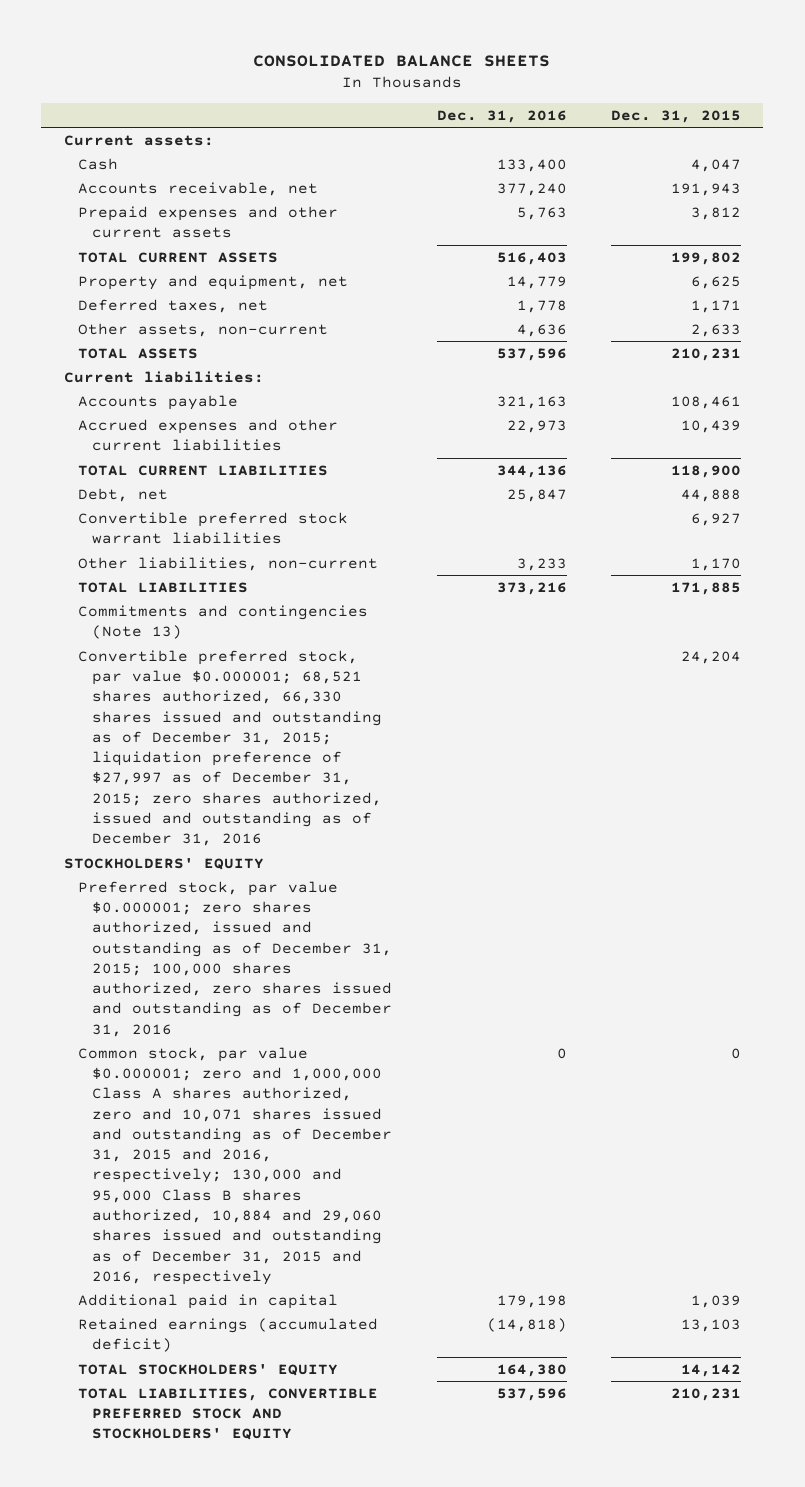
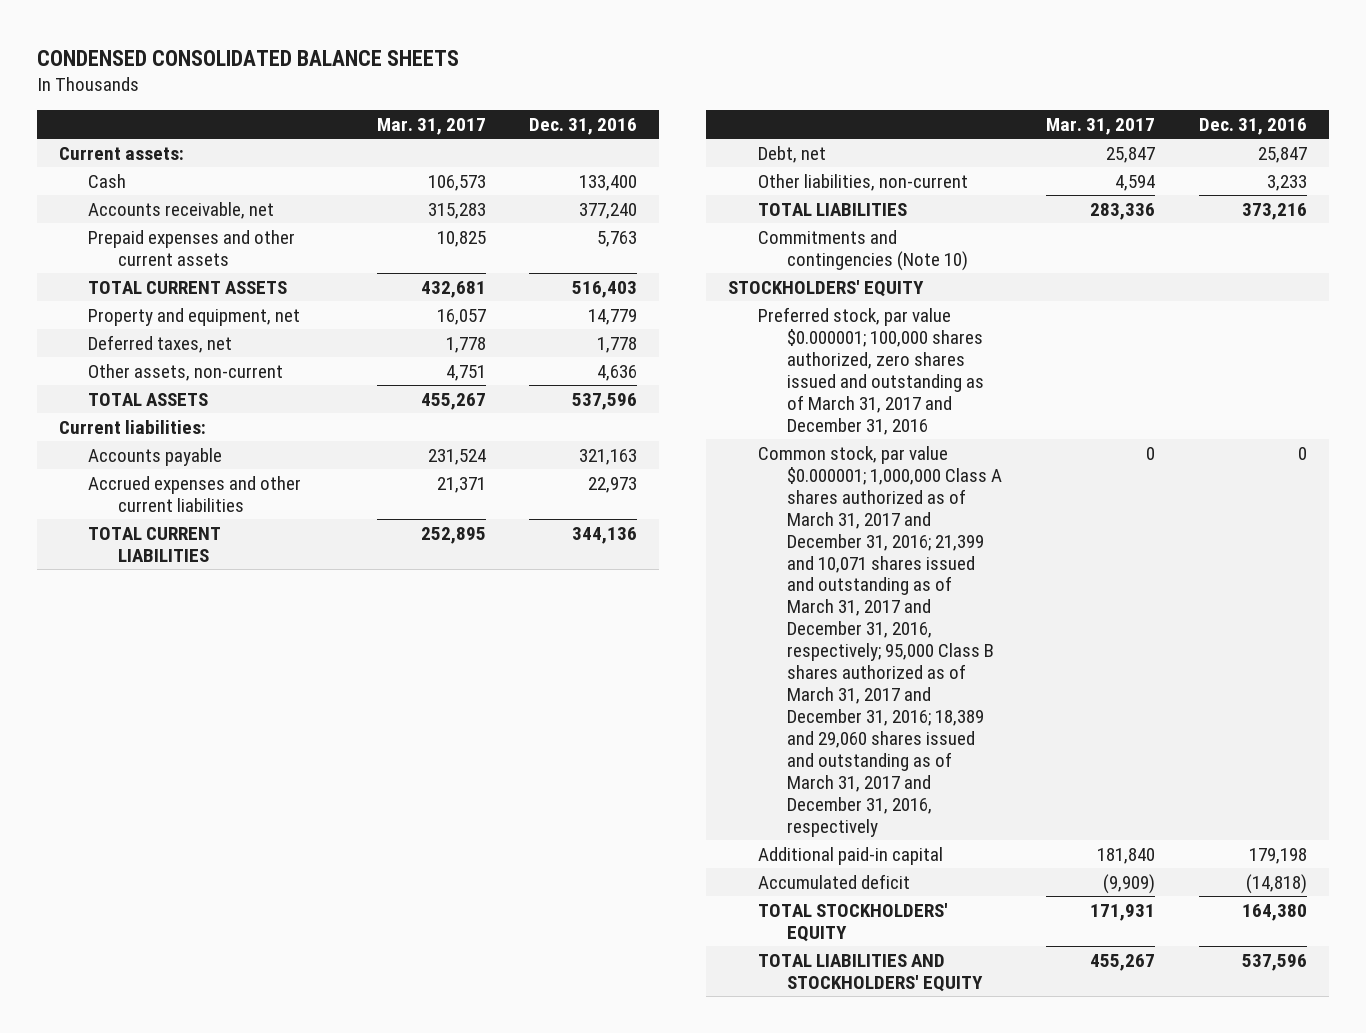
[253,54,551,67] CONSOLIDATED BALANCE SHEETS -> [36,49,459,66] CONDENSED CONSOLIDATED BALANCE SHEETS
[611,109,742,123] Dec. 31, 2015 -> none
none -> [376,117,486,135] Mar. 31, 2017
[77,511,348,545] Convertible preferred stock warrant liabilities -> none
[77,649,382,847] Convertible preferred stock, par value $0.000001; 68,521 shares authorized, 66,330 shares issued and outstanding as of December 31, 2015; liquidation preference of $27,997 as of December 31, 2015; zero shares authorized, issued and outstanding as of December 31, 2016 -> none
[77,604,368,640] Commitments and contingencies (Note 13) -> [757,229,969,271] Commitments and contingencies (Note 10)
[77,880,392,1037] Preferred stock, par value $0.000001; zero shares authorized, issued and outstanding as of December 31, 2015; 100,000 shares authorized, zero shares issued and outstanding as of December 31, 2016 -> [757,306,985,435] Preferred stock, par value $0.000001; 100,000 shares authorized, zero shares issued and outstanding as of March 31, 2017 and December 31, 2016
[77,1046,392,1285] Common stock, par value $0.000001; zero and 1,000,000 Class A shares authorized, zero and 10,071 shares issued and outstanding as of December 31, 2015 and 2016, respectively; 130,000 and 95,000 Class B shares authorized, 10,884 and 29,060 shares issued and outstanding as of December 31, 2015 and 2016, respectively -> [757,445,1003,837] Common stock, par value $0.000001; 1,000,000 Class A shares authorized as of March 31, 2017 and December 31, 2016; 21,399 and 10,071 shares issued and outstanding as of March 31, 2017 and December 31, 2016, respectively; 95,000 Class B shares authorized as of March 31, 2017 and December 31, 2016; 18,389 and 29,060 shares issued and outstanding as of March 31, 2017 and December 31, 2016, respectively
[77,1293,338,1309] Additional paid in capital -> [757,846,943,865] Additional paid-in capital
[77,1317,378,1353] Retained earnings (accumulated deficit) -> [757,873,910,889] Accumulated deficit
[77,1387,378,1441] TOTAL LIABILITIES, CONVERTIBLE PREFERRED STOCK AND STOCKHOLDERS' EQUITY -> [757,953,984,992] TOTAL LIABILITIES AND STOCKHOLDERS' EQUITY

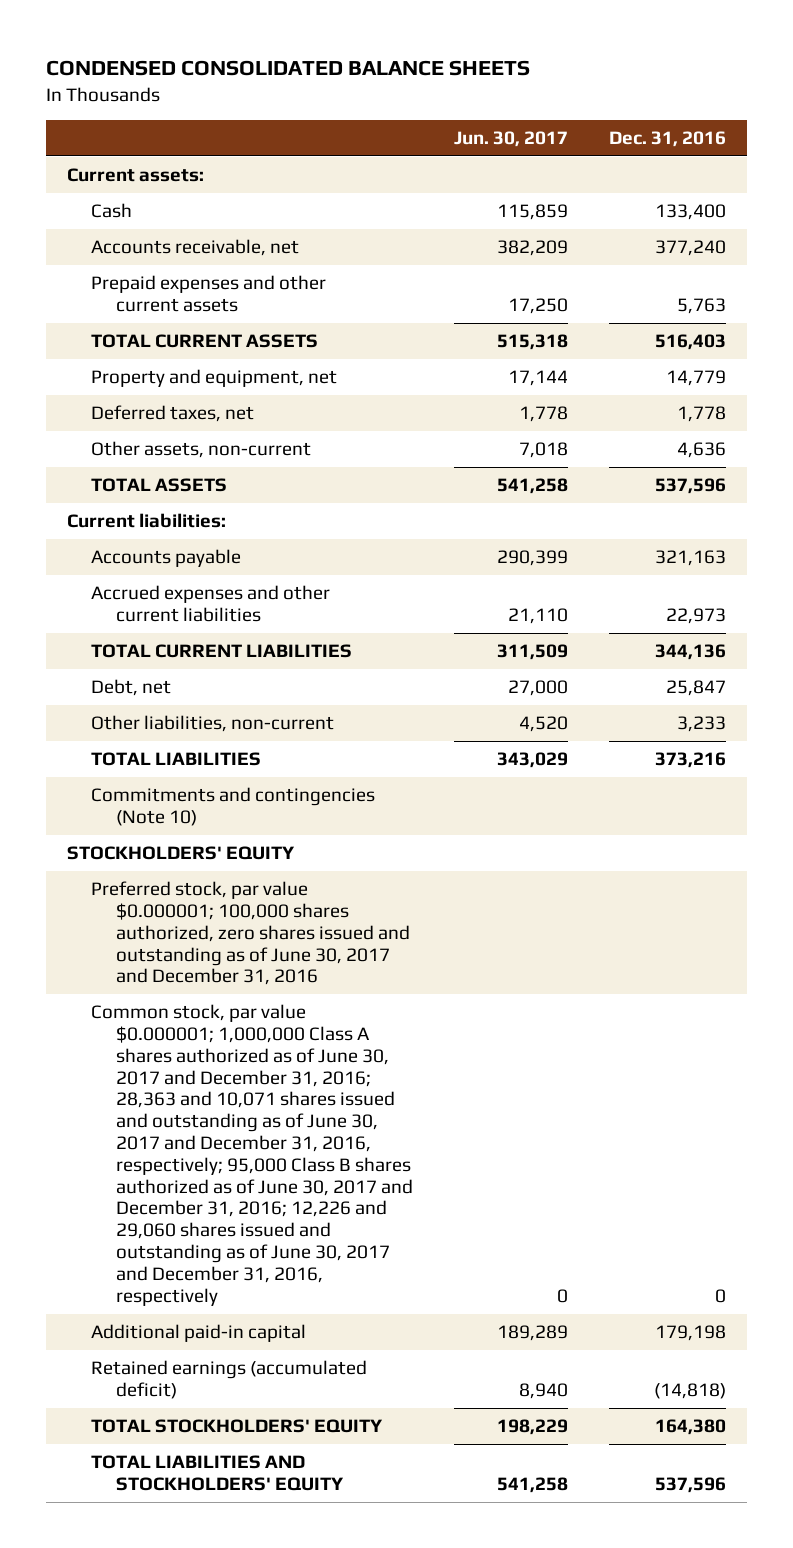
[376,117,486,135] Mar. 31, 2017 -> none
none -> [454,130,569,147] Jun. 30, 2017
[757,306,985,435] Preferred stock, par value $0.000001; 100,000 shares authorized, zero shares issued and outstanding as of March 31, 2017 and December 31, 2016 -> [91,881,410,986] Preferred stock, par value $0.000001; 100,000 shares authorized, zero shares issued and outstanding as of June 30, 2017 and December 31, 2016
[757,445,1003,837] Common stock, par value $0.000001; 1,000,000 Class A shares authorized as of March 31, 2017 and December 31, 2016; 21,399 and 10,071 shares issued and outstanding as of March 31, 2017 and December 31, 2016, respectively; 95,000 Class B shares authorized as of March 31, 2017 and December 31, 2016; 18,389 and 29,060 shares issued and outstanding as of March 31, 2017 and December 31, 2016, respectively -> [91,1004,413,1306] Common stock, par value $0.000001; 1,000,000 Class A shares authorized as of June 30, 2017 and December 31, 2016; 28,363 and 10,071 shares issued and outstanding as of June 30, 2017 and December 31, 2016, respectively; 95,000 Class B shares authorized as of June 30, 2017 and December 31, 2016; 12,226 and 29,060 shares issued and outstanding as of June 30, 2017 and December 31, 2016, respectively
[757,873,910,889] Accumulated deficit -> [91,1360,368,1399] Retained earnings (accumulated deficit)

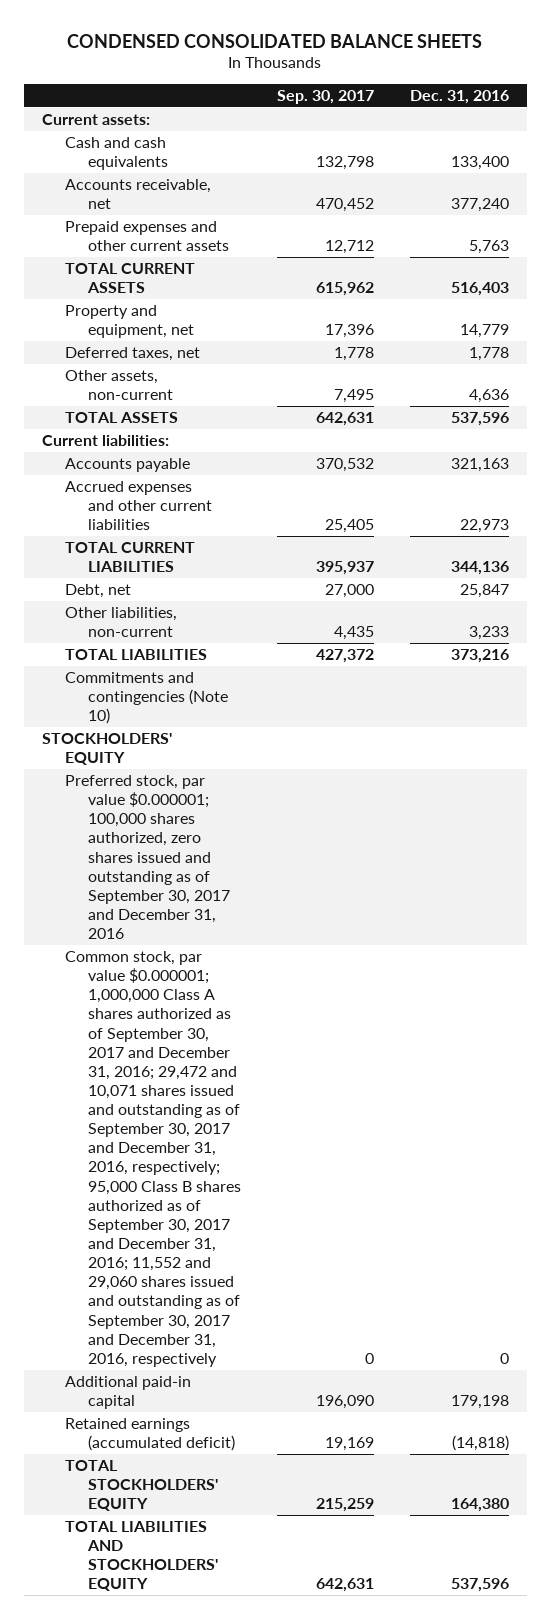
[454,130,569,147] Jun. 30, 2017 -> none
none -> [276,89,374,104] Sep. 30, 2017
[91,203,133,219] Cash -> [64,137,168,171] Cash and cash equivalents
[91,881,410,986] Preferred stock, par value $0.000001; 100,000 shares authorized, zero shares issued and outstanding as of June 30, 2017 and December 31, 2016 -> [64,775,230,940] Preferred stock, par value $0.000001; 100,000 shares authorized, zero shares issued and outstanding as of September 30, 2017 and December 31, 2016
[91,1004,413,1306] Common stock, par value $0.000001; 1,000,000 Class A shares authorized as of June 30, 2017 and December 31, 2016; 28,363 and 10,071 shares issued and outstanding as of June 30, 2017 and December 31, 2016, respectively; 95,000 Class B shares authorized as of June 30, 2017 and December 31, 2016; 12,226 and 29,060 shares issued and outstanding as of June 30, 2017 and December 31, 2016, respectively -> [64,951,241,1367] Common stock, par value $0.000001; 1,000,000 Class A shares authorized as of September 30, 2017 and December 31, 2016; 29,472 and 10,071 shares issued and outstanding as of September 30, 2017 and December 31, 2016, respectively; 95,000 Class B shares authorized as of September 30, 2017 and December 31, 2016; 11,552 and 29,060 shares issued and outstanding as of September 30, 2017 and December 31, 2016, respectively

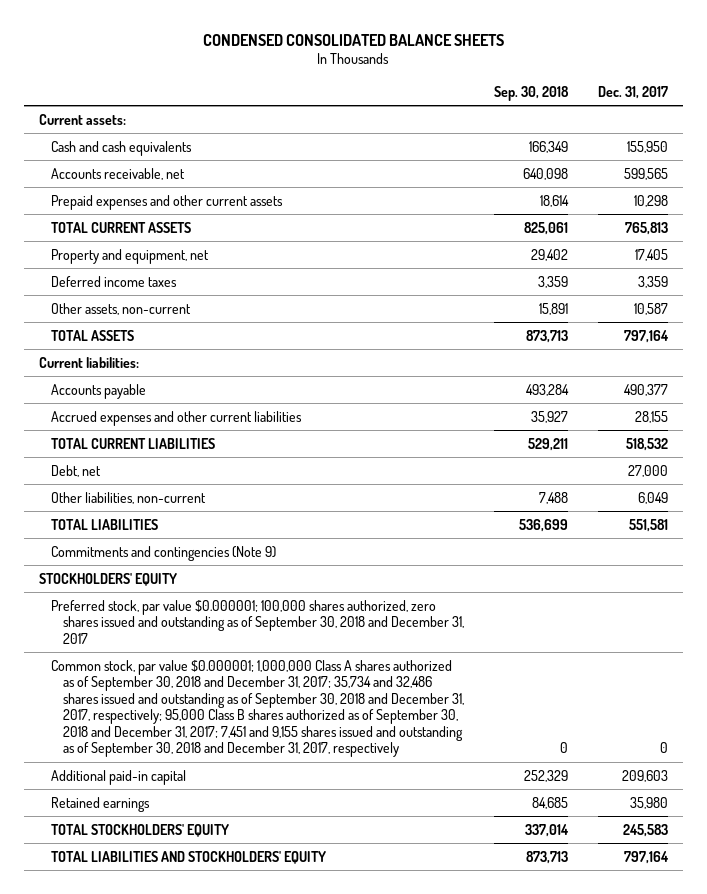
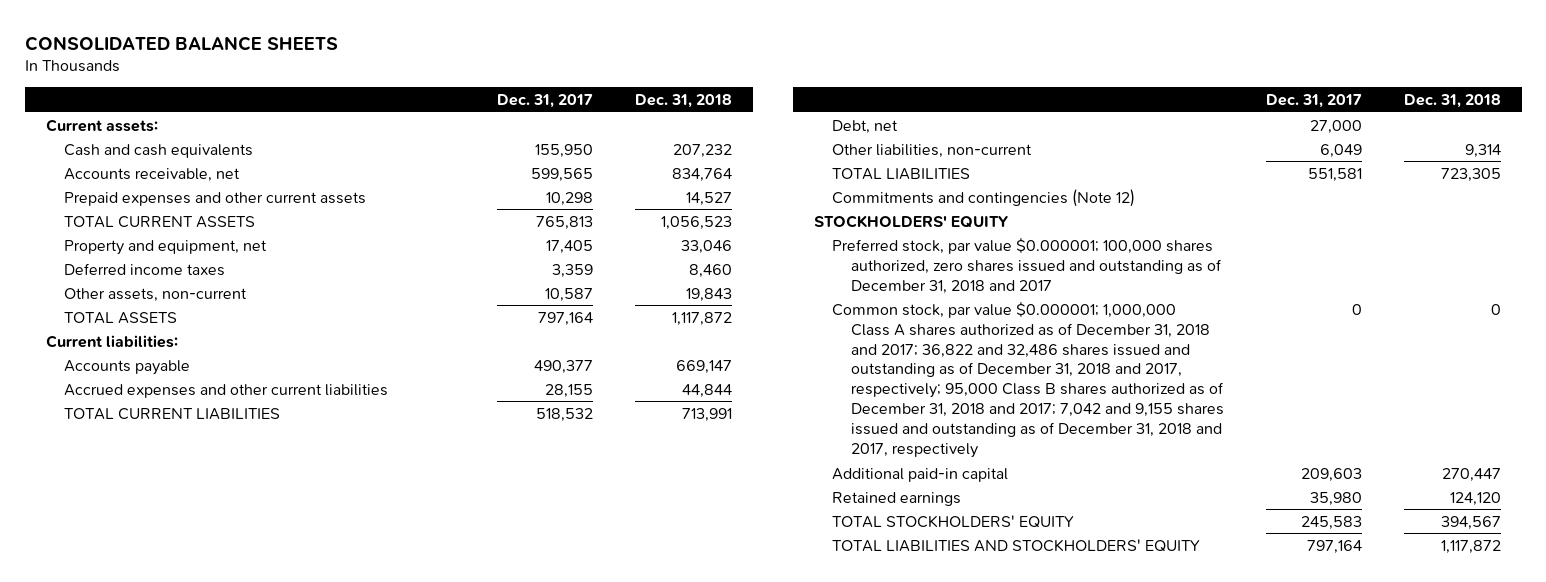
[203,33,505,46] CONDENSED CONSOLIDATED BALANCE SHEETS -> [24,35,338,51] CONSOLIDATED BALANCE SHEETS
[493,85,569,101] Sep. 30, 2018 -> none
none -> [635,93,733,108] Dec. 31, 2018
[51,545,277,561] Commitments and contingencies (Note 9) -> [832,188,1136,207] Commitments and contingencies (Note 12)
[51,599,464,644] Preferred stock, par value $0.000001; 100,000 shares authorized, zero shares issued and outstanding as of September 30, 2018 and December 31, 2017 -> [832,237,1222,294] Preferred stock, par value $0.000001; 100,000 shares authorized, zero shares issued and outstanding as of December 31, 2018 and 2017
[51,659,464,758] Common stock, par value $0.000001; 1,000,000 Class A shares authorized as of September 30, 2018 and December 31, 2017; 35,734 and 32,486 shares issued and outstanding as of September 30, 2018 and December 31, 2017, respectively; 95,000 Class B shares authorized as of September 30, 2018 and December 31, 2017; 7,451 and 9,155 shares issued and outstanding as of September 30, 2018 and December 31, 2017, respectively -> [832,301,1224,459] Common stock, par value $0.000001; 1,000,000 Class A shares authorized as of December 31, 2018 and 2017; 36,822 and 32,486 shares issued and outstanding as of December 31, 2018 and 2017, respectively; 95,000 Class B shares authorized as of December 31, 2018 and 2017; 7,042 and 9,155 shares issued and outstanding as of December 31, 2018 and 2017, respectively

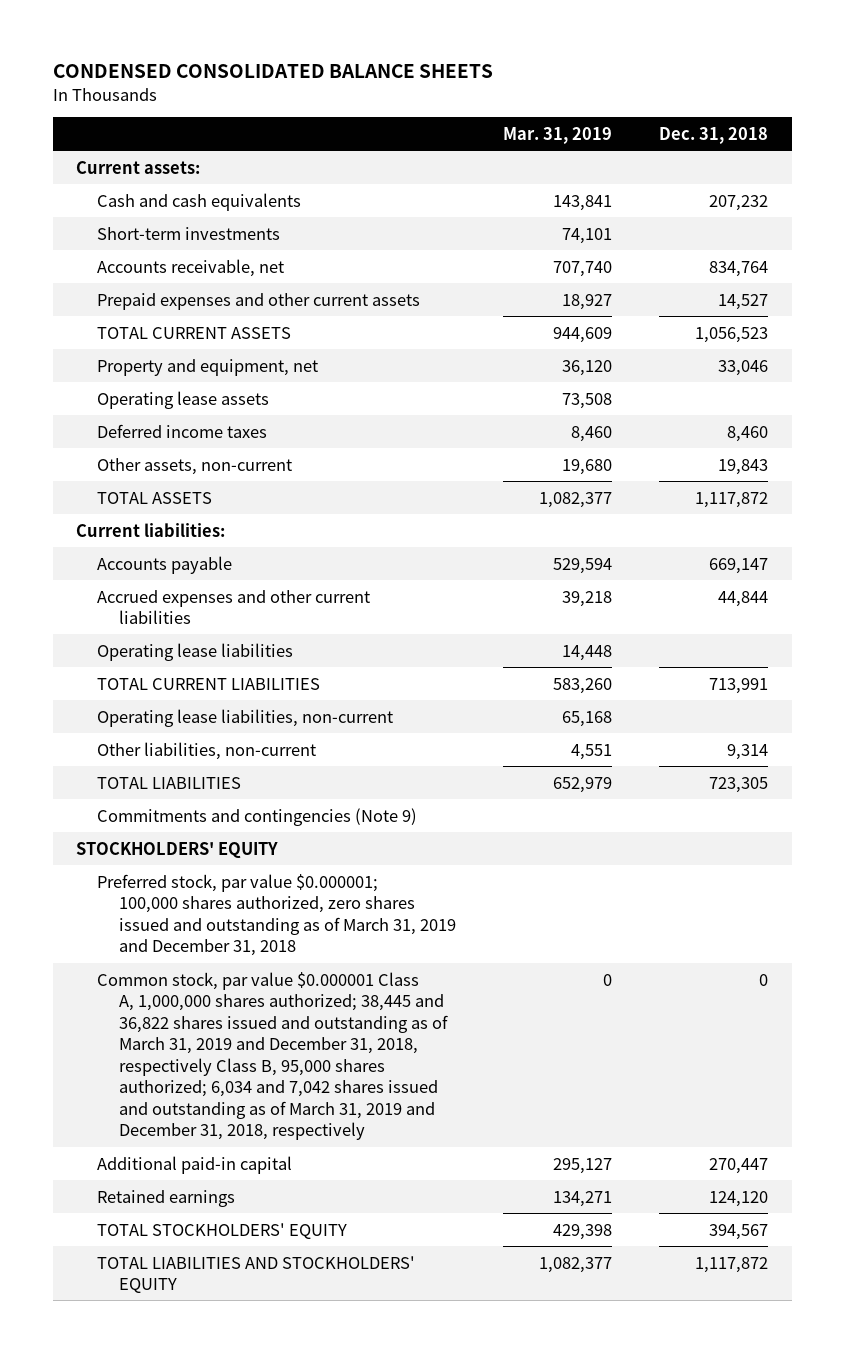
[24,35,338,51] CONSOLIDATED BALANCE SHEETS -> [52,64,493,79] CONDENSED CONSOLIDATED BALANCE SHEETS
[497,93,594,108] Dec. 31, 2017 -> none
none -> [503,126,613,144] Mar. 31, 2019
none -> [97,226,281,240] Short-term investments
none -> [97,390,270,409] Operating lease assets
none -> [97,642,294,661] Operating lease liabilities
[832,119,899,134] Debt, net -> none
none -> [97,708,394,727] Operating lease liabilities, non-current
[832,188,1136,207] Commitments and contingencies (Note 12) -> [97,807,418,826] Commitments and contingencies (Note 9)
[832,237,1222,294] Preferred stock, par value $0.000001; 100,000 shares authorized, zero shares issued and outstanding as of December 31, 2018 and 2017 -> [97,873,456,957] Preferred stock, par value $0.000001; 100,000 shares authorized, zero shares issued and outstanding as of March 31, 2019 and December 31, 2018
[832,301,1224,459] Common stock, par value $0.000001; 1,000,000 Class A shares authorized as of December 31, 2018 and 2017; 36,822 and 32,486 shares issued and outstanding as of December 31, 2018 and 2017, respectively; 95,000 Class B shares authorized as of December 31, 2018 and 2017; 7,042 and 9,155 shares issued and outstanding as of December 31, 2018 and 2017, respectively -> [97,971,448,1141] Common stock, par value $0.000001 Class A, 1,000,000 shares authorized; 38,445 and 36,822 shares issued and outstanding as of March 31, 2019 and December 31, 2018, respectively Class B, 95,000 shares authorized; 6,034 and 7,042 shares issued and outstanding as of March 31, 2019 and December 31, 2018, respectively

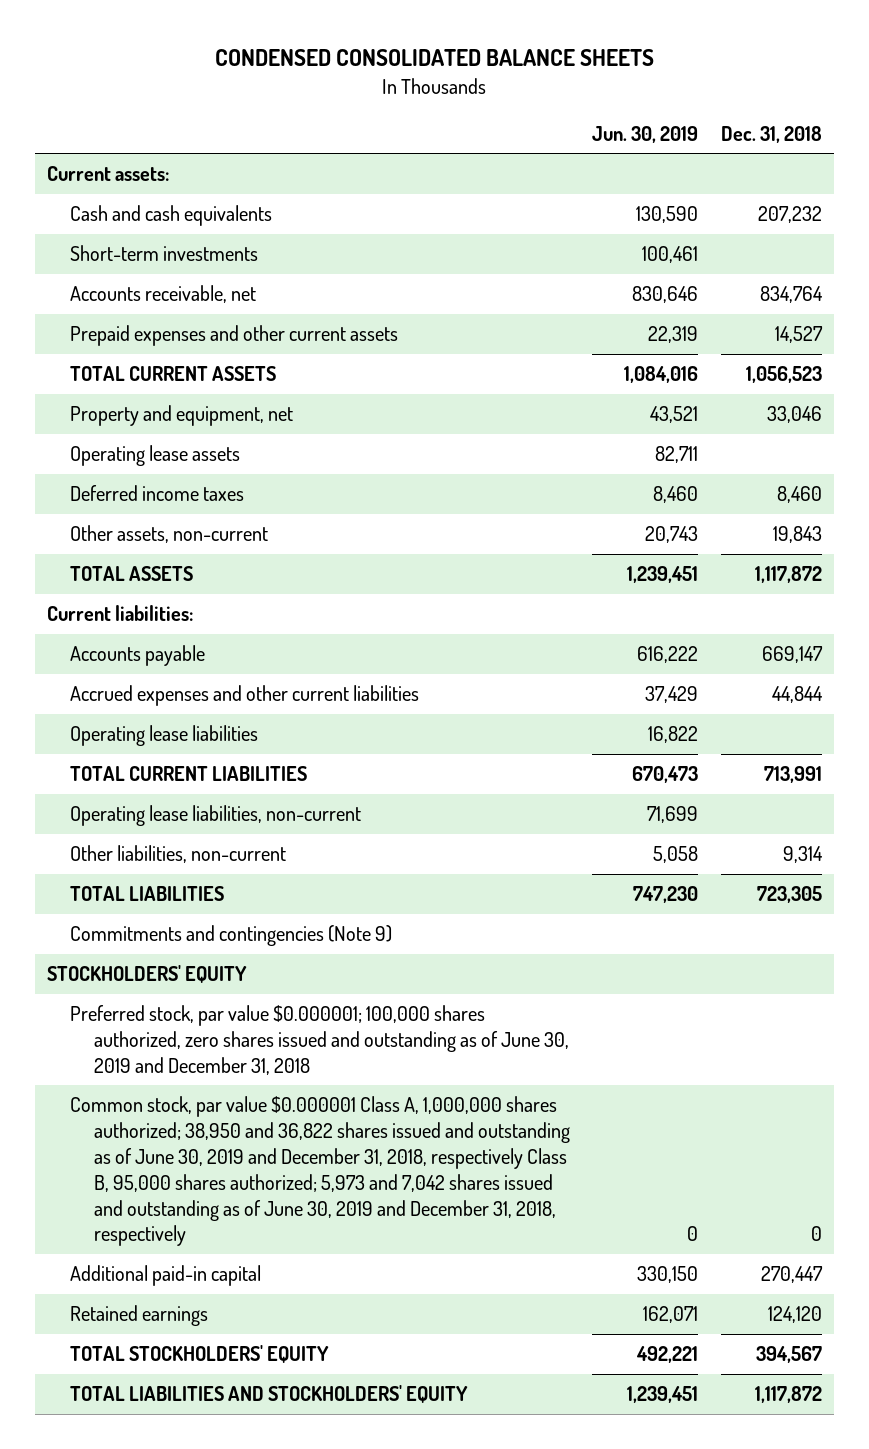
[503,126,613,144] Mar. 31, 2019 -> none
none -> [592,125,699,143] Jun. 30, 2019
[97,873,456,957] Preferred stock, par value $0.000001; 100,000 shares authorized, zero shares issued and outstanding as of March 31, 2019 and December 31, 2018 -> [70,1005,569,1075] Preferred stock, par value $0.000001; 100,000 shares authorized, zero shares issued and outstanding as of June 30, 2019 and December 31, 2018
[97,971,448,1141] Common stock, par value $0.000001 Class A, 1,000,000 shares authorized; 38,445 and 36,822 shares issued and outstanding as of March 31, 2019 and December 31, 2018, respectively Class B, 95,000 shares authorized; 6,034 and 7,042 shares issued and outstanding as of March 31, 2019 and December 31, 2018, respectively -> [70,1096,570,1247] Common stock, par value $0.000001 Class A, 1,000,000 shares authorized; 38,950 and 36,822 shares issued and outstanding as of June 30, 2019 and December 31, 2018, respectively Class B, 95,000 shares authorized; 5,973 and 7,042 shares issued and outstanding as of June 30, 2019 and December 31, 2018, respectively

